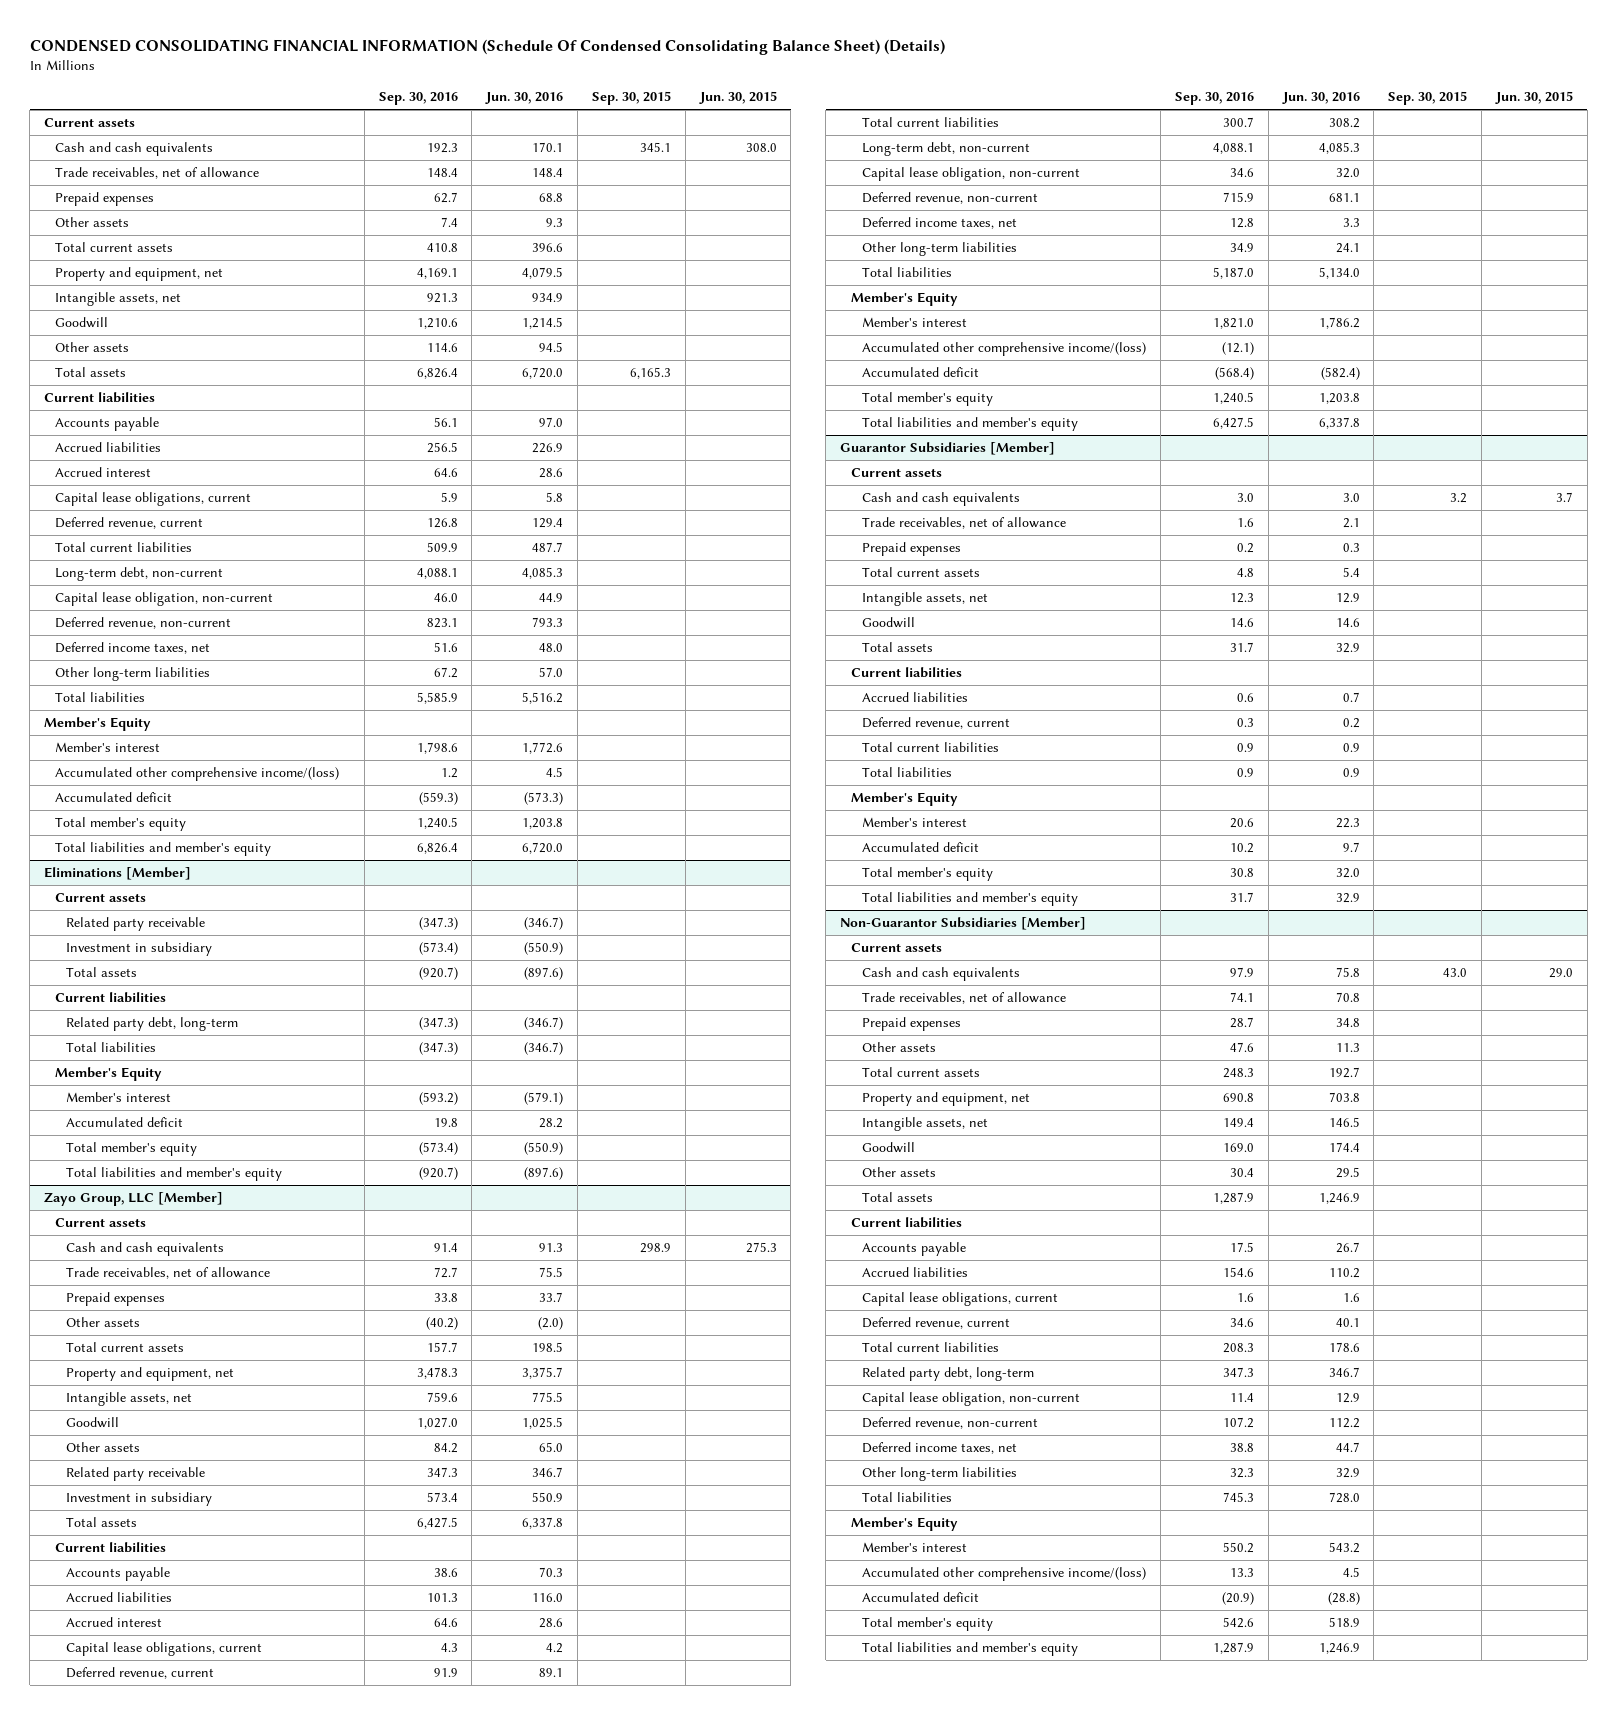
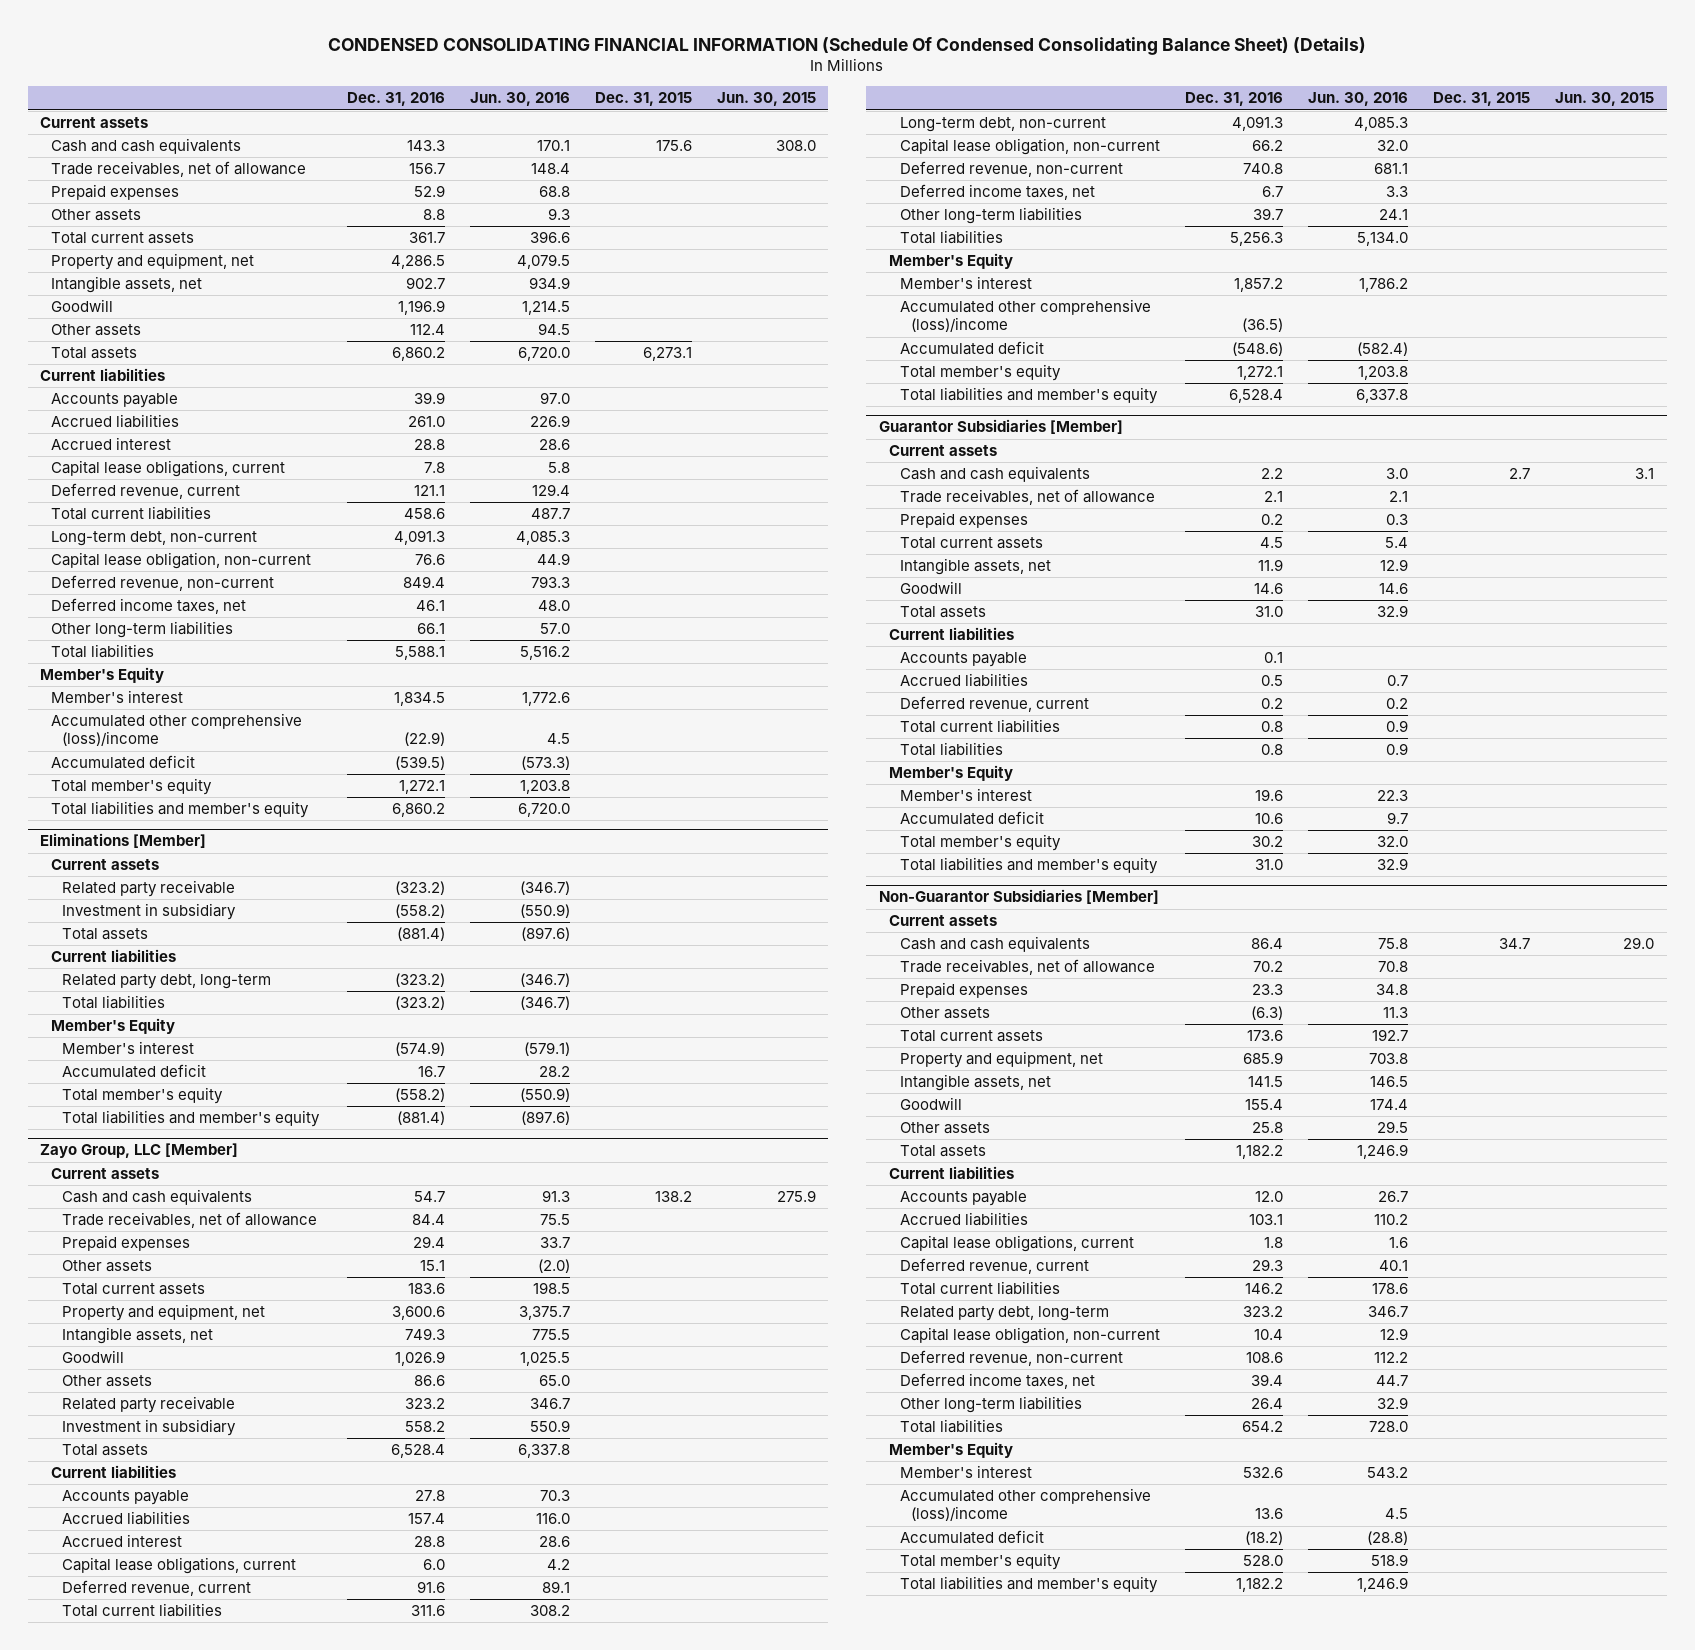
[378,92,458,106] Sep. 30, 2016 -> none
[591,91,671,106] Sep. 30, 2015 -> none
none -> [346,92,445,107] Dec. 31, 2016
none -> [594,92,692,107] Dec. 31, 2015
[54,766,339,781] Accumulated other comprehensive income/(loss) -> [51,713,303,747] Accumulated other comprehensive (loss)/income
[745,1241,777,1253] 275.3 -> [776,1190,816,1203] 275.9
[862,341,1147,356] Accumulated other comprehensive income/(loss) -> [900,299,1152,333] Accumulated other comprehensive (loss)/income
[1555,491,1573,502] 3.7 -> [1635,468,1655,480] 3.1
none -> [900,652,1028,668] Accounts payable
[862,1566,1147,1581] Accumulated other comprehensive income/(loss) -> [900,1488,1152,1522] Accumulated other comprehensive (loss)/income

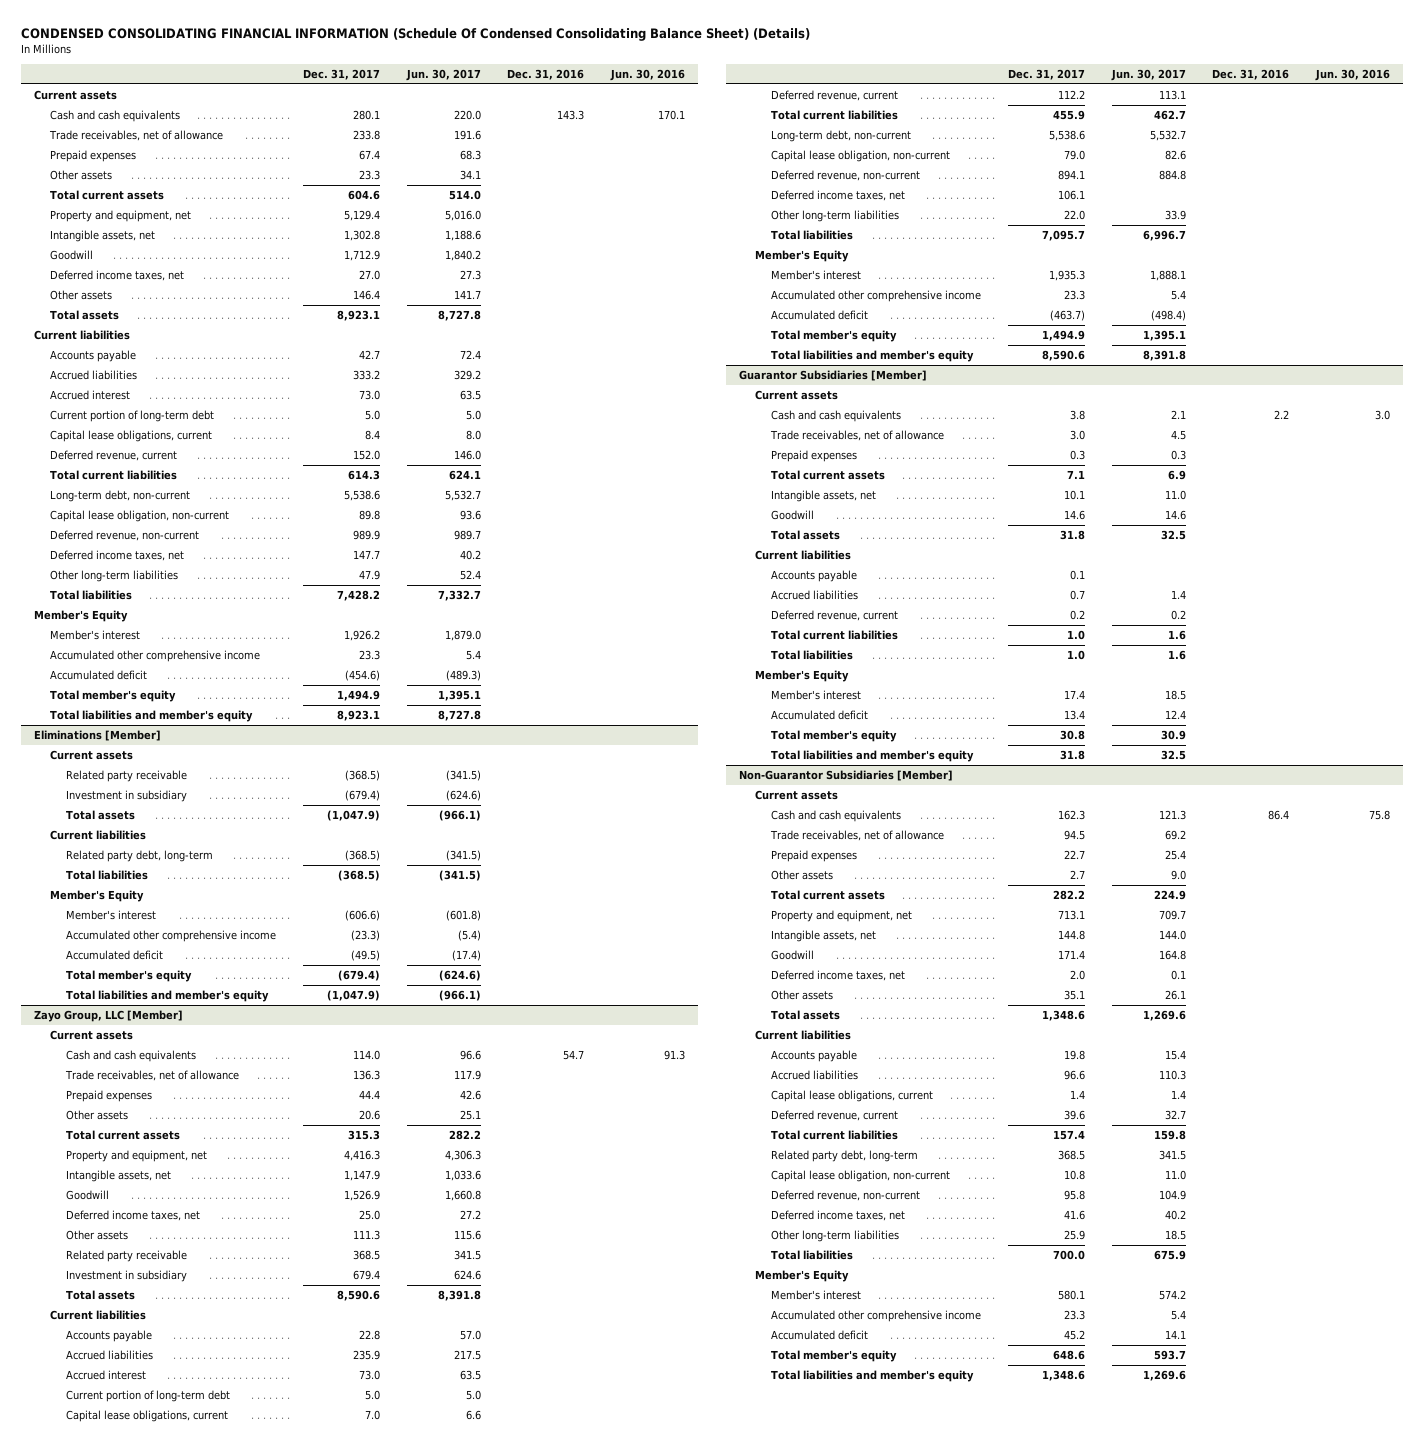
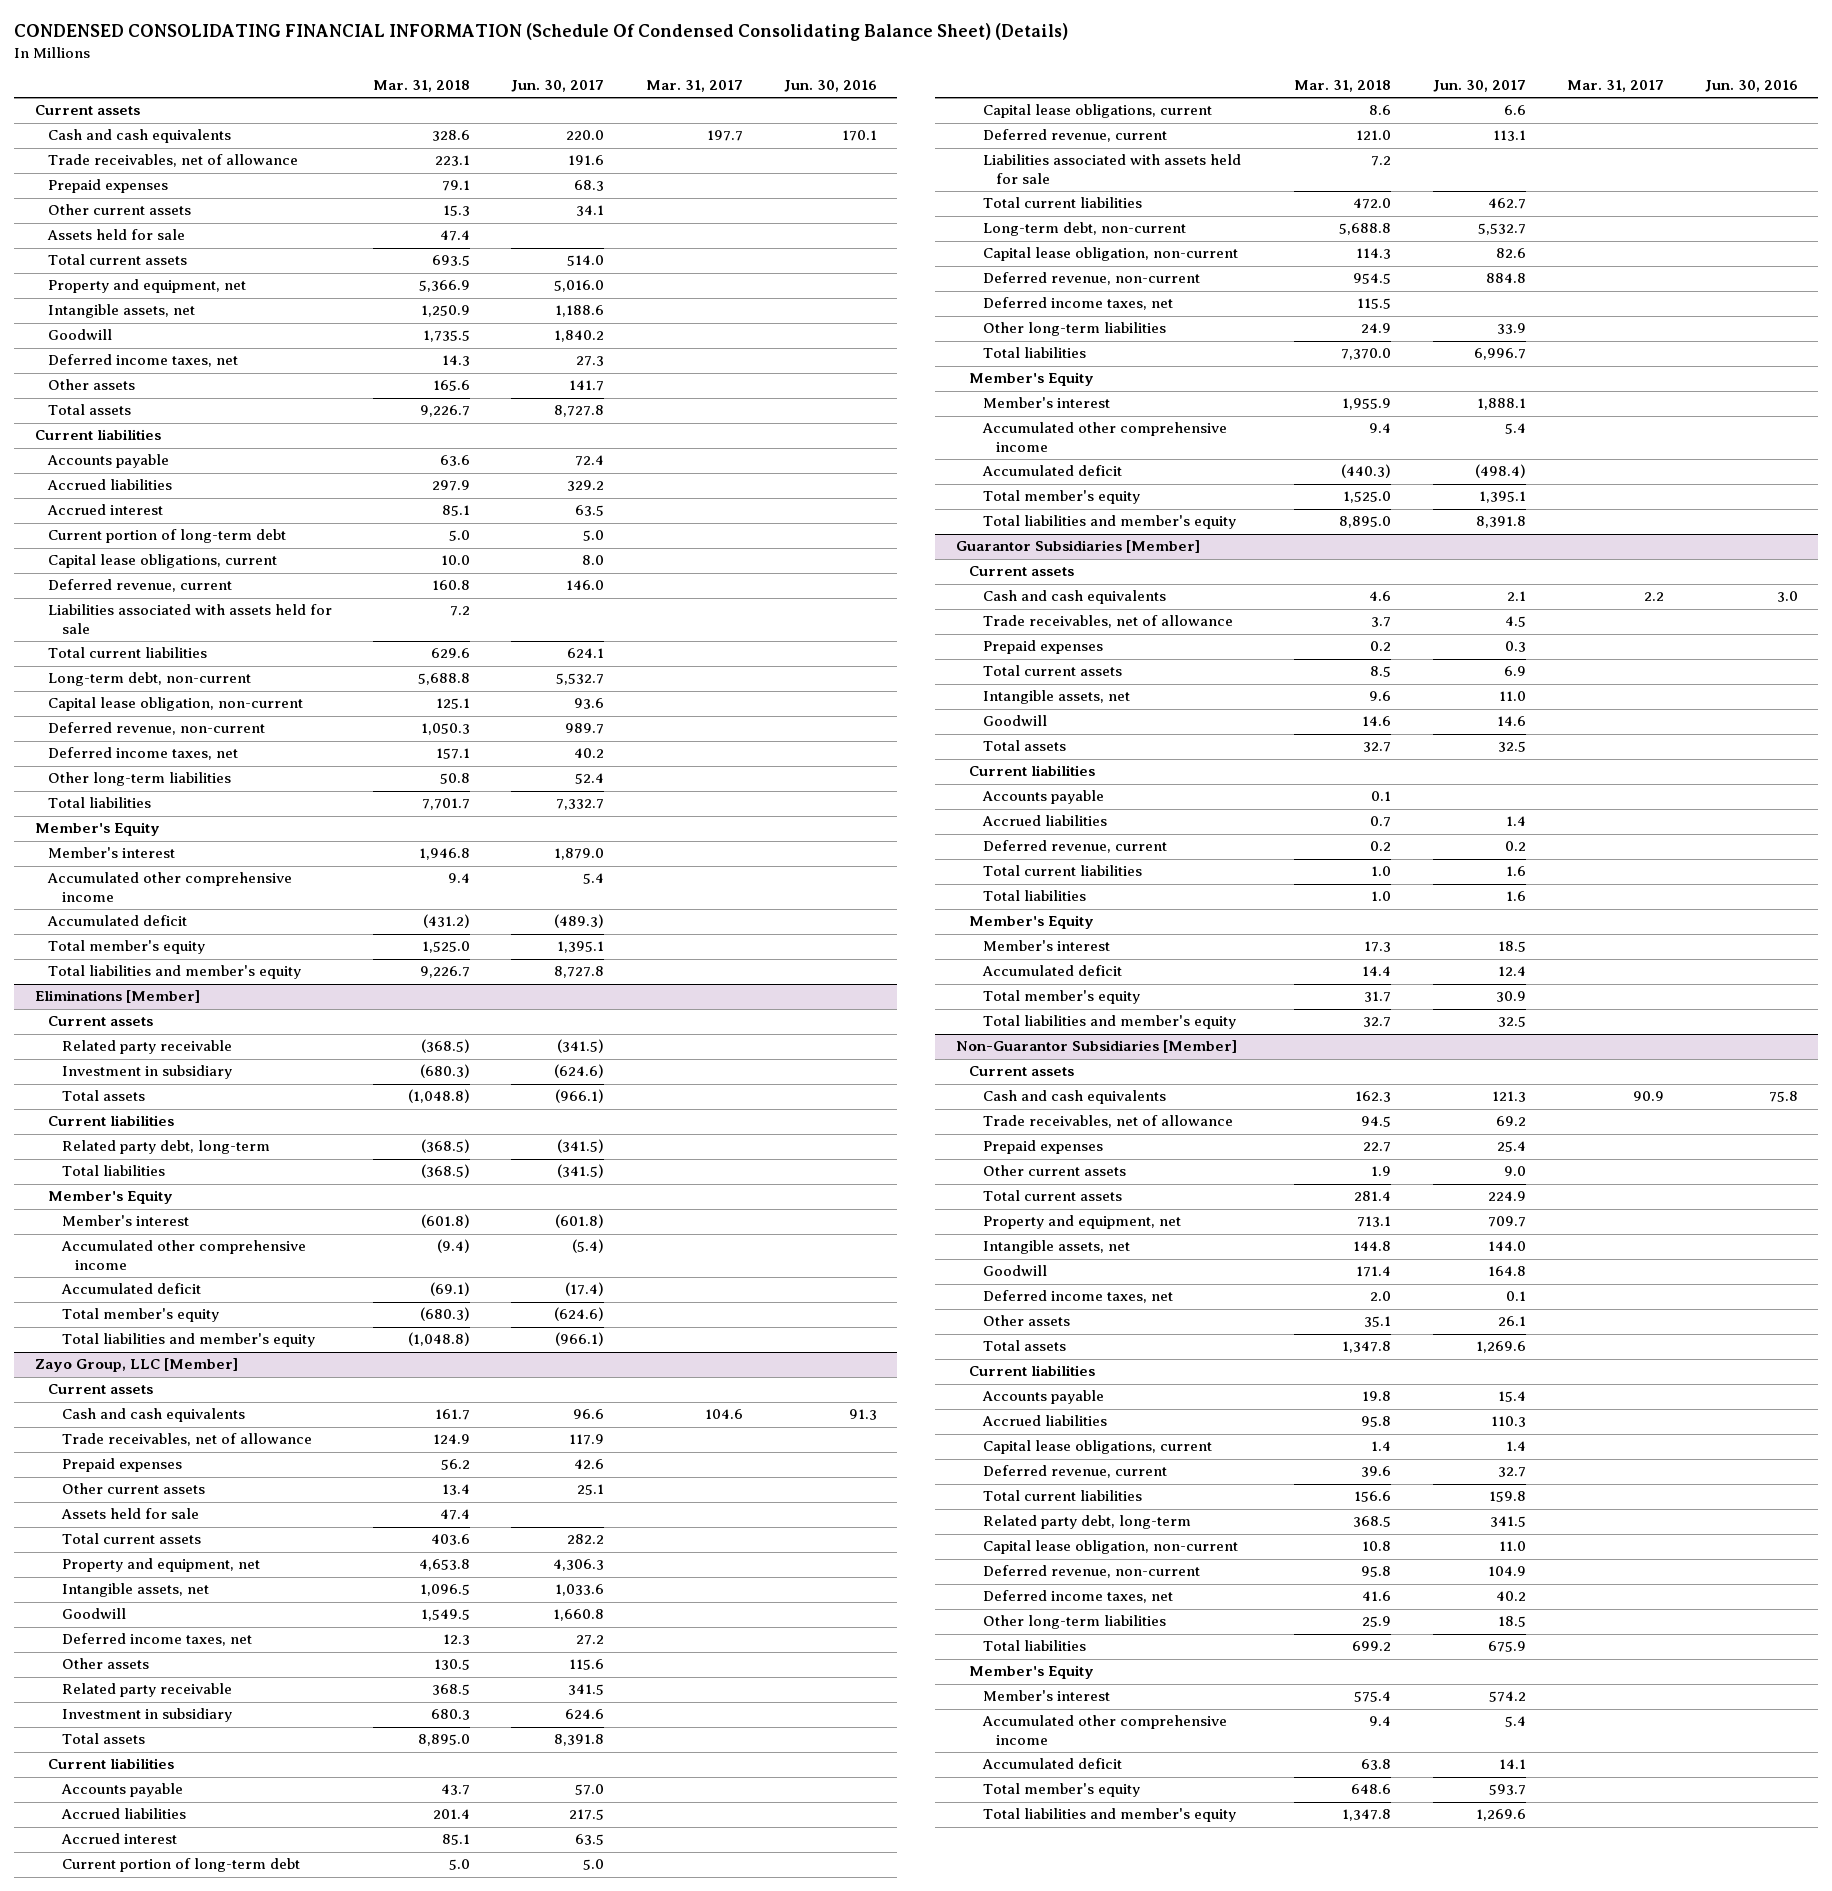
[303,68,381,80] Dec. 31, 2017 -> none
[507,68,585,80] Dec. 31, 2016 -> none
none -> [373,80,471,93] Mar. 31, 2018
none -> [645,80,743,93] Mar. 31, 2017
[50,170,113,181] Other assets -> [48,204,192,216] Other current assets
none -> [47,229,186,241] Assets held for sale
none -> [48,604,333,634] Liabilities associated with assets held for sale
[66,1110,129,1121] Other assets -> [61,1483,205,1495] Other current assets
none -> [60,1508,199,1520] Assets held for sale
none -> [982,154,1241,184] Liabilities associated with assets held for sale
[771,870,834,881] Other assets -> [982,1165,1126,1177] Other current assets

